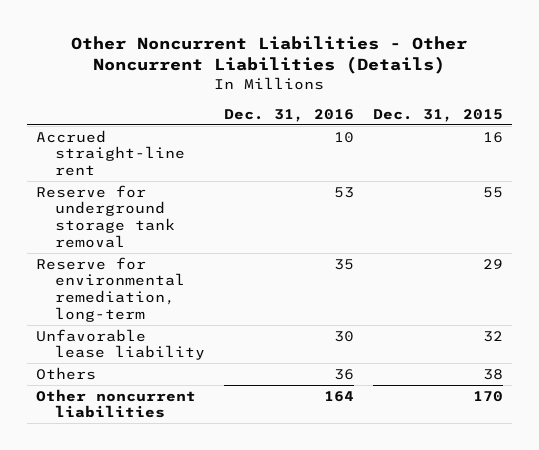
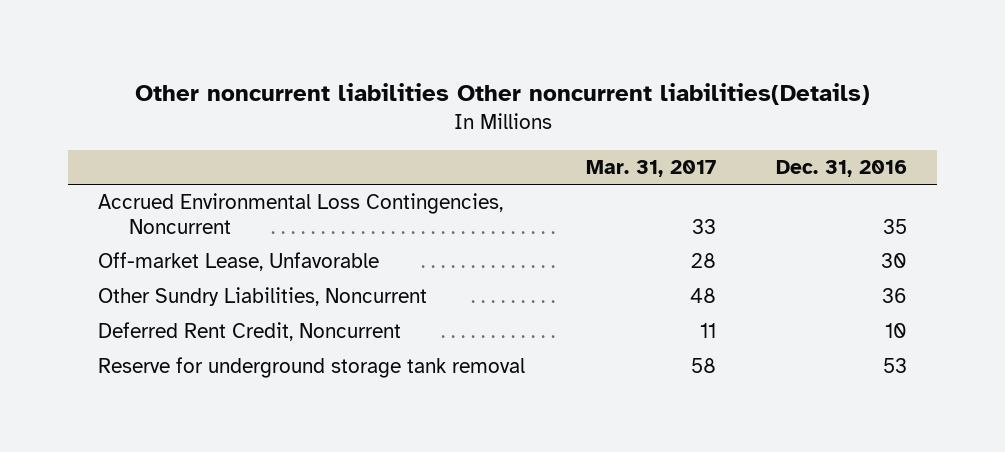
[71,35,468,75] Other Noncurrent Liabilities - Other Noncurrent Liabilities (Details) -> [134,82,870,105] Other noncurrent liabilities Other noncurrent liabilities(Details)
[372,108,503,122] Dec. 31, 2015 -> none
none -> [585,160,716,178] Mar. 31, 2017
none -> [98,193,504,235] Accrued Environmental Loss Contingencies, Noncurrent
none -> [98,252,380,272] Off-market Lease, Unfavorable
none -> [98,287,428,307] Other Sundry Liabilities, Noncurrent
[36,129,186,177] Accrued straight-line rent -> [98,322,402,342] Deferred Rent Credit, Noncurrent
[36,256,186,322] Reserve for environmental remediation, long-term -> none
[36,328,206,361] Unfavorable lease liability -> none
[36,366,97,380] Others -> none
[36,388,197,419] Other noncurrent liabilities -> none

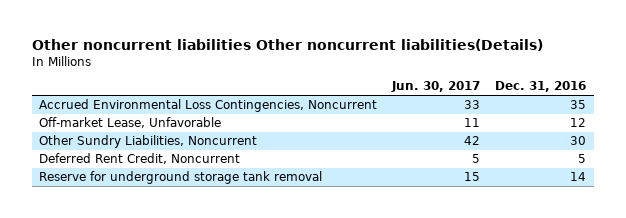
[585,160,716,178] Mar. 31, 2017 -> none
none -> [391,81,481,93] Jun. 30, 2017
[881,253,908,269] 30 -> [570,118,587,128] 12
[882,288,908,304] 36 -> [570,136,587,146] 30
[885,323,908,339] 10 -> [578,154,587,164] 5
[883,358,908,374] 53 -> [570,172,587,182] 14

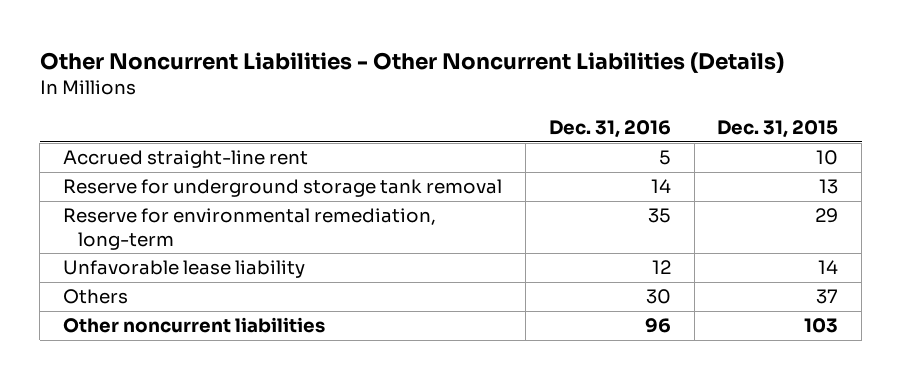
[31,39,543,52] Other noncurrent liabilities Other noncurrent liabilities(Details) -> [39,52,784,74] Other Noncurrent Liabilities - Other Noncurrent Liabilities (Details)
[391,81,481,93] Jun. 30, 2017 -> none
none -> [717,120,839,139] Dec. 31, 2015
[39,99,378,113] Accrued Environmental Loss Contingencies, Noncurrent -> none
[39,117,222,129] Off-market Lease, Unfavorable -> none
[39,135,258,149] Other Sundry Liabilities, Noncurrent -> none
[39,153,241,165] Deferred Rent Credit, Noncurrent -> [63,150,309,169] Accrued straight-line rent
none -> [63,208,437,250] Reserve for environmental remediation, long-term
none -> [63,260,306,279] Unfavorable lease liability
none -> [63,289,129,305] Others
none -> [63,317,326,334] Other noncurrent liabilities

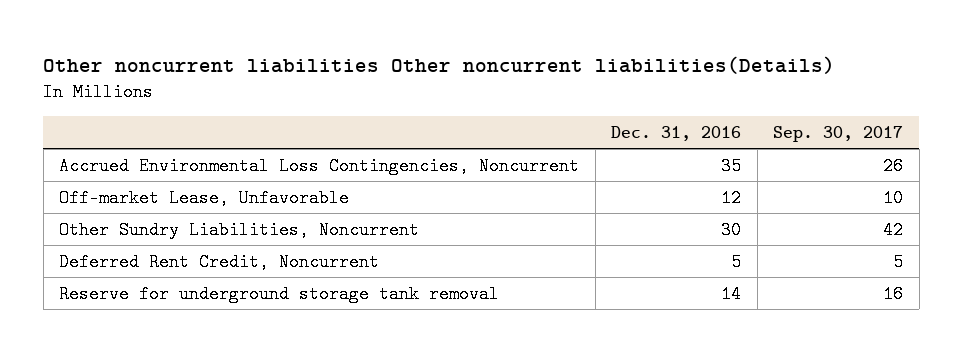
[39,52,784,74] Other Noncurrent Liabilities - Other Noncurrent Liabilities (Details) -> [43,56,836,75] Other noncurrent liabilities Other noncurrent liabilities(Details)
[717,120,839,139] Dec. 31, 2015 -> none
none -> [773,125,904,142] Sep. 30, 2017
none -> [59,156,580,175] Accrued Environmental Loss Contingencies, Noncurrent
none -> [59,188,350,207] Off-market Lease, Unfavorable
none -> [59,220,420,239] Other Sundry Liabilities, Noncurrent
[63,150,309,169] Accrued straight-line rent -> [59,252,380,271] Deferred Rent Credit, Noncurrent
[63,208,437,250] Reserve for environmental remediation, long-term -> none
[63,260,306,279] Unfavorable lease liability -> none
[63,289,129,305] Others -> none
[63,317,326,334] Other noncurrent liabilities -> none

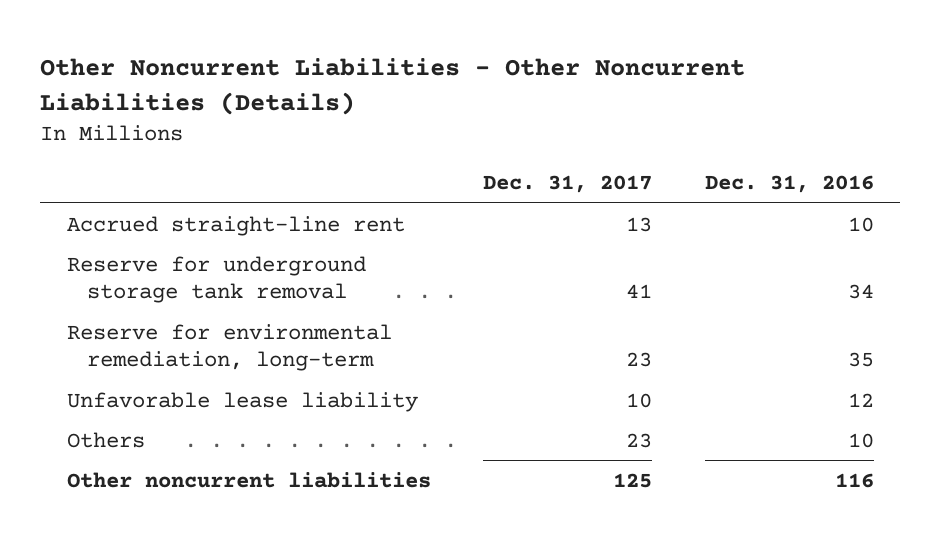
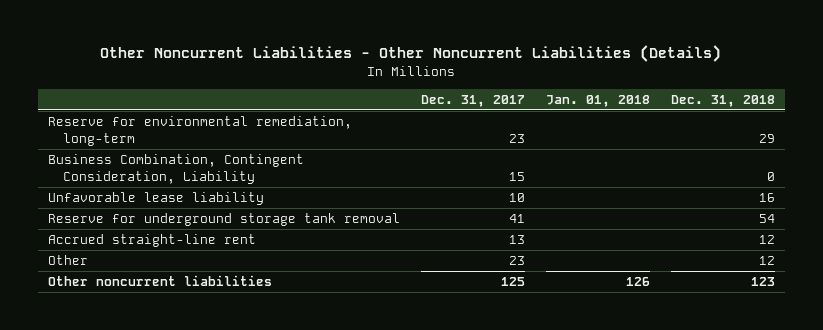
[704,175,874,194] Dec. 31, 2016 -> none
none -> [545,94,650,107] Jan. 01, 2018
none -> [670,94,775,107] Dec. 31, 2018
none -> [48,153,305,184] Business Combination, Contingent Consideration, Liability
[66,255,366,303] Reserve for underground storage tank removal -> [48,212,401,226] Reserve for underground storage tank removal
[66,215,405,236] Accrued straight-line rent -> [48,233,257,247] Accrued straight-line rent
[66,431,145,448] Others -> [48,254,89,265] Other

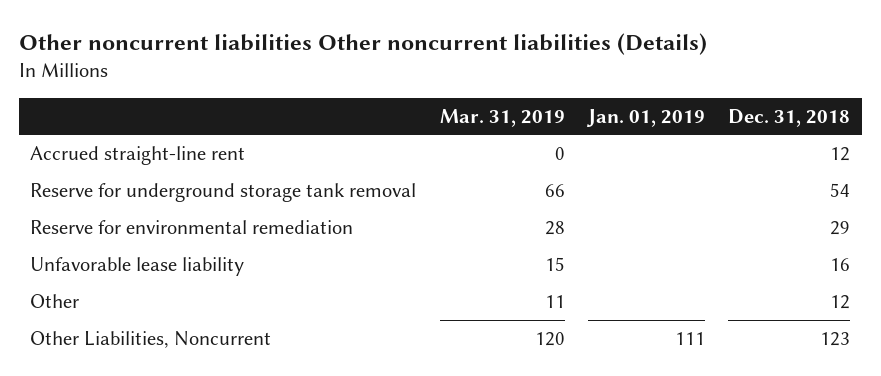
[100,45,722,63] Other Noncurrent Liabilities - Other Noncurrent Liabilities (Details) -> [18,33,707,56] Other noncurrent liabilities Other noncurrent liabilities (Details)
[421,94,526,107] Dec. 31, 2017 -> none
[545,94,650,107] Jan. 01, 2018 -> none
none -> [439,108,565,127] Mar. 31, 2019
none -> [586,108,706,127] Jan. 01, 2019
[48,115,353,146] Reserve for environmental remediation, long-term -> none
[48,153,305,184] Business Combination, Contingent Consideration, Liability -> none
[48,212,401,226] Reserve for underground storage tank removal -> [30,182,417,202] Reserve for underground storage tank removal
none -> [30,219,354,234] Reserve for environmental remediation
[48,191,265,205] Unfavorable lease liability -> [30,256,245,276] Unfavorable lease liability
[48,274,273,286] Other noncurrent liabilities -> [30,330,272,348] Other Liabilities, Noncurrent

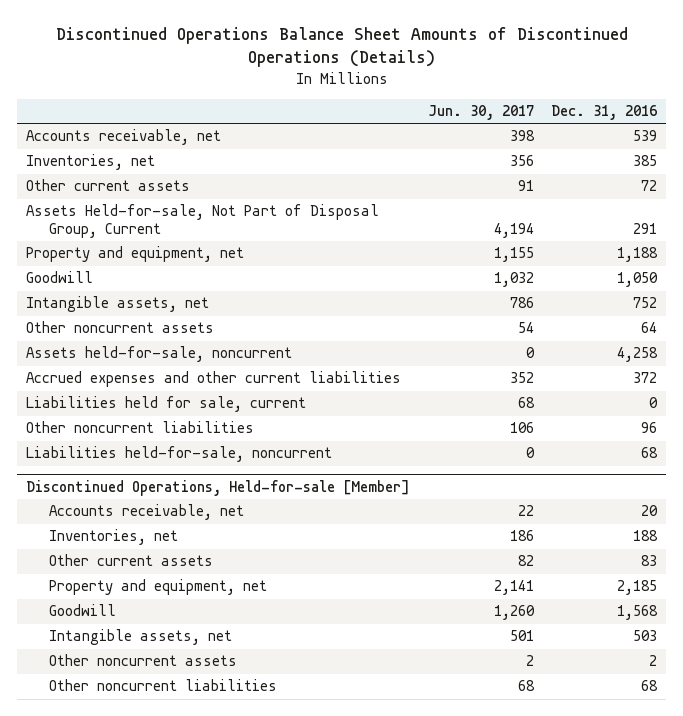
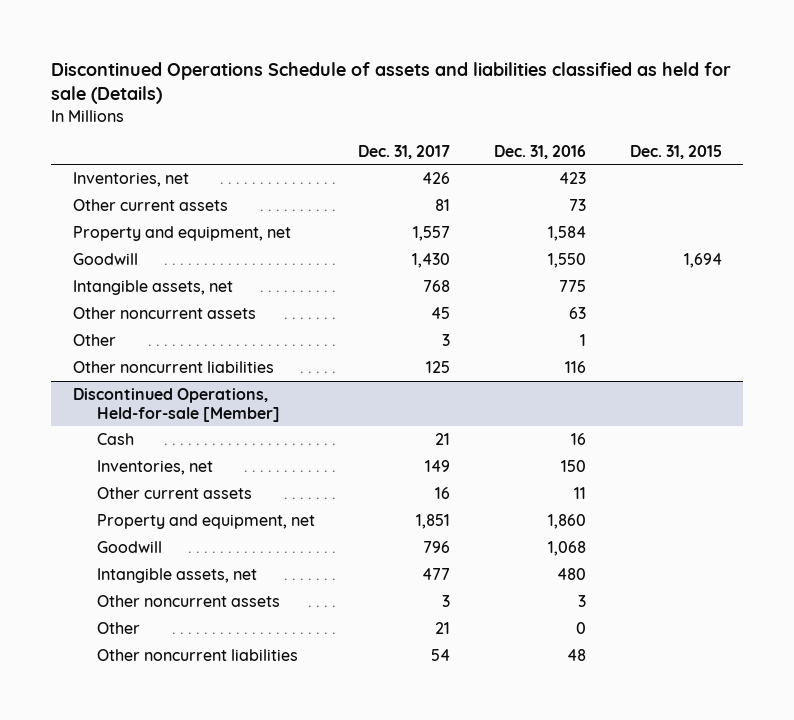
[55,27,628,68] Discontinued Operations Balance Sheet Amounts of Discontinued Operations (Details) -> [50,61,731,105] Discontinued Operations Schedule of assets and liabilities classified as held for sale (Details)
[427,105,534,121] Jun. 30, 2017 -> none
none -> [358,144,451,159] Dec. 31, 2017
none -> [629,144,722,159] Dec. 31, 2015
[25,129,221,146] Accounts receivable, net -> none
[25,204,379,238] Assets Held-for-sale, Not Part of Disposal Group, Current -> none
[25,346,292,363] Assets held-for-sale, noncurrent -> none
[25,371,401,388] Accrued expenses and other current liabilities -> none
[25,396,306,413] Liabilities held for sale, current -> none
[25,446,332,463] Liabilities held-for-sale, noncurrent -> none
[633,155,658,167] 385 -> [558,172,586,185] 423
[641,180,658,192] 72 -> [568,199,586,212] 73
[617,247,659,263] 1,188 -> [547,226,586,242] 1,584
[617,272,659,288] 1,050 -> [547,253,586,269] 1,550
[633,297,658,309] 752 -> [558,280,586,293] 775
[641,322,658,334] 64 -> [568,307,586,320] 63
none -> [72,334,116,347] Other
[641,422,658,434] 96 -> [564,361,586,374] 116
[49,504,245,521] Accounts receivable, net -> none
none -> [96,433,134,446] Cash
[633,530,659,542] 188 -> [560,460,586,473] 150
[641,555,658,567] 83 -> [573,487,586,500] 11
[617,580,658,596] 2,185 -> [547,514,586,530] 1,860
[617,605,659,621] 1,568 -> [547,541,586,557] 1,068
[633,630,658,642] 503 -> [556,568,586,581] 480
[649,655,658,667] 2 -> [577,595,586,608] 3
none -> [96,622,140,635] Other
[641,680,659,692] 68 -> [566,649,586,662] 48

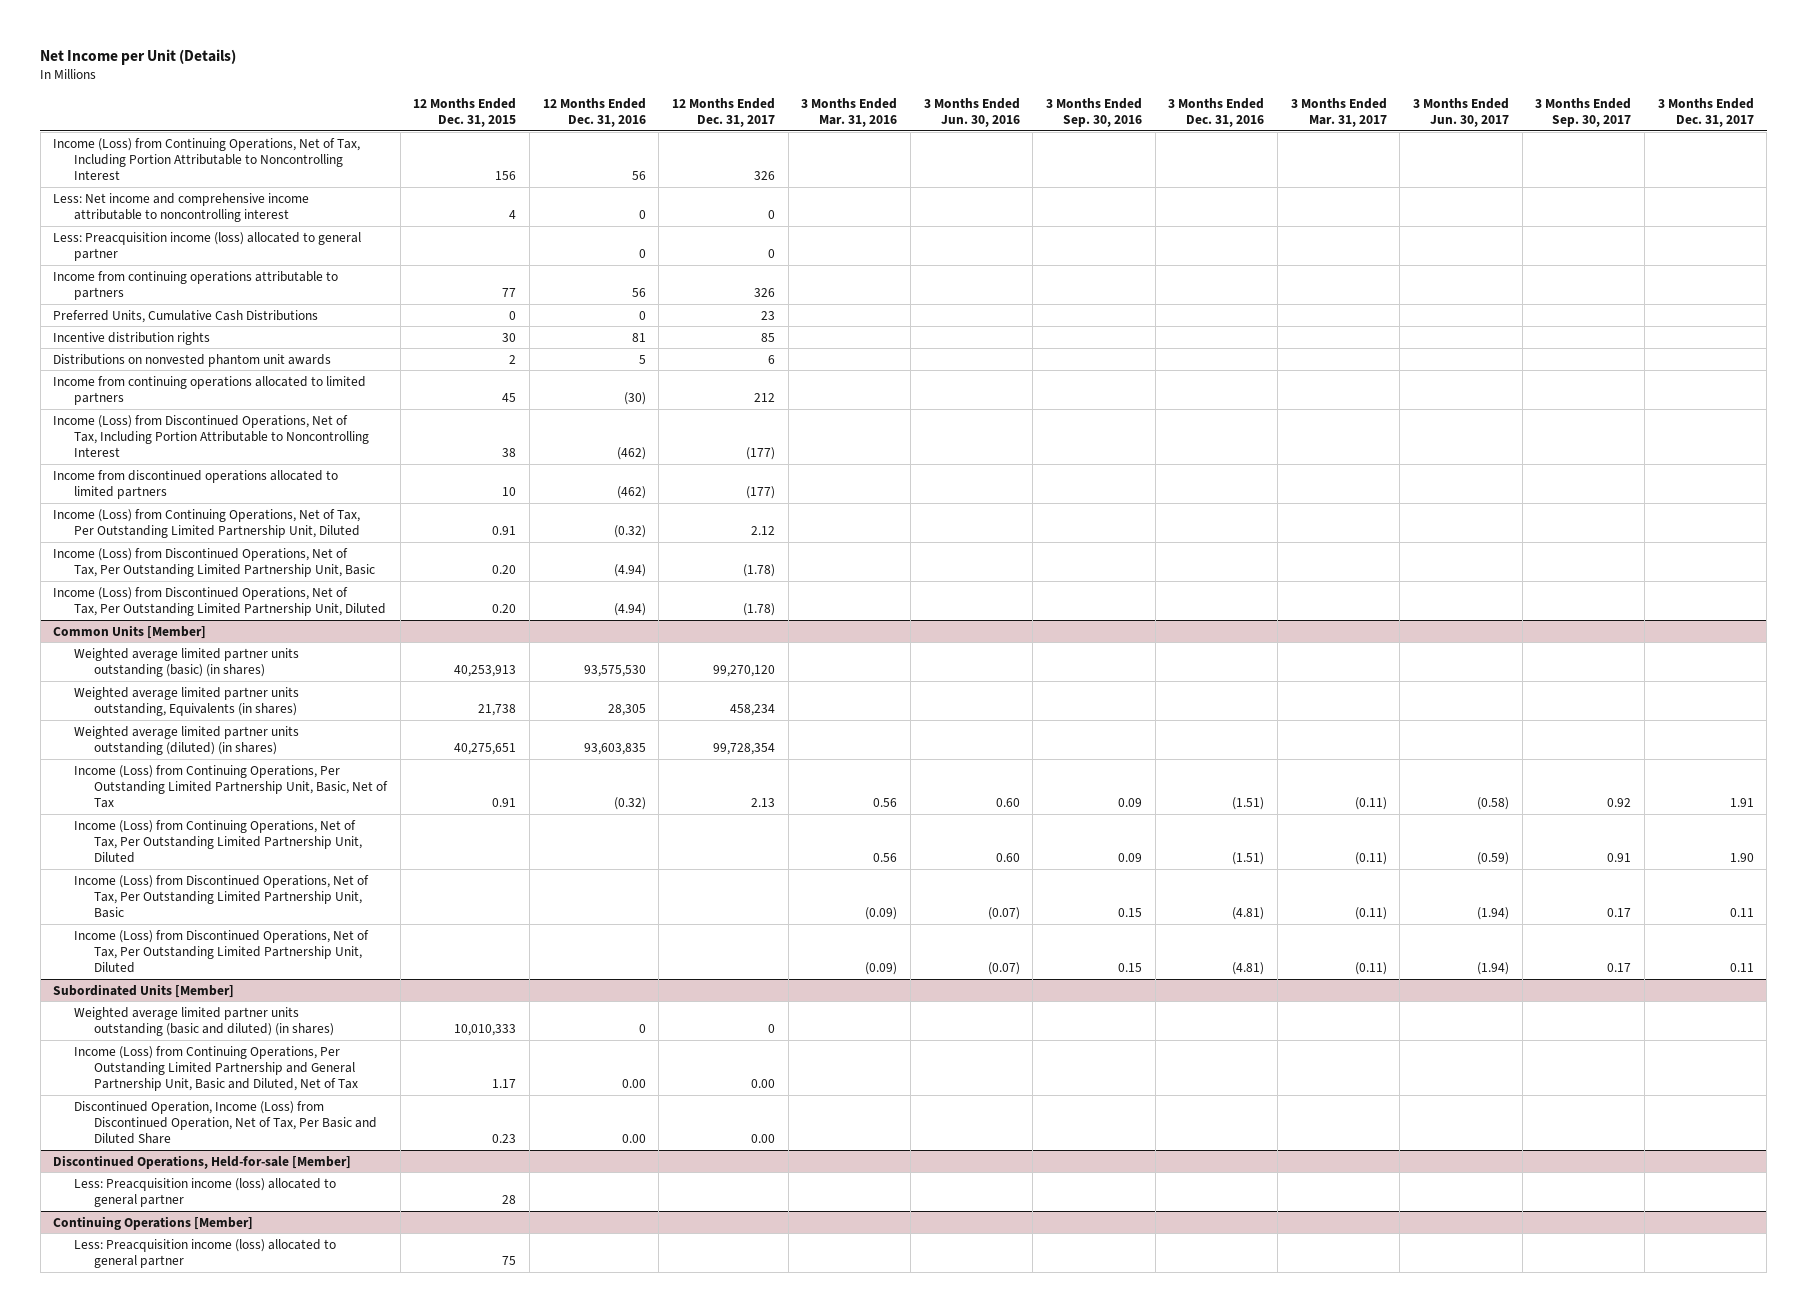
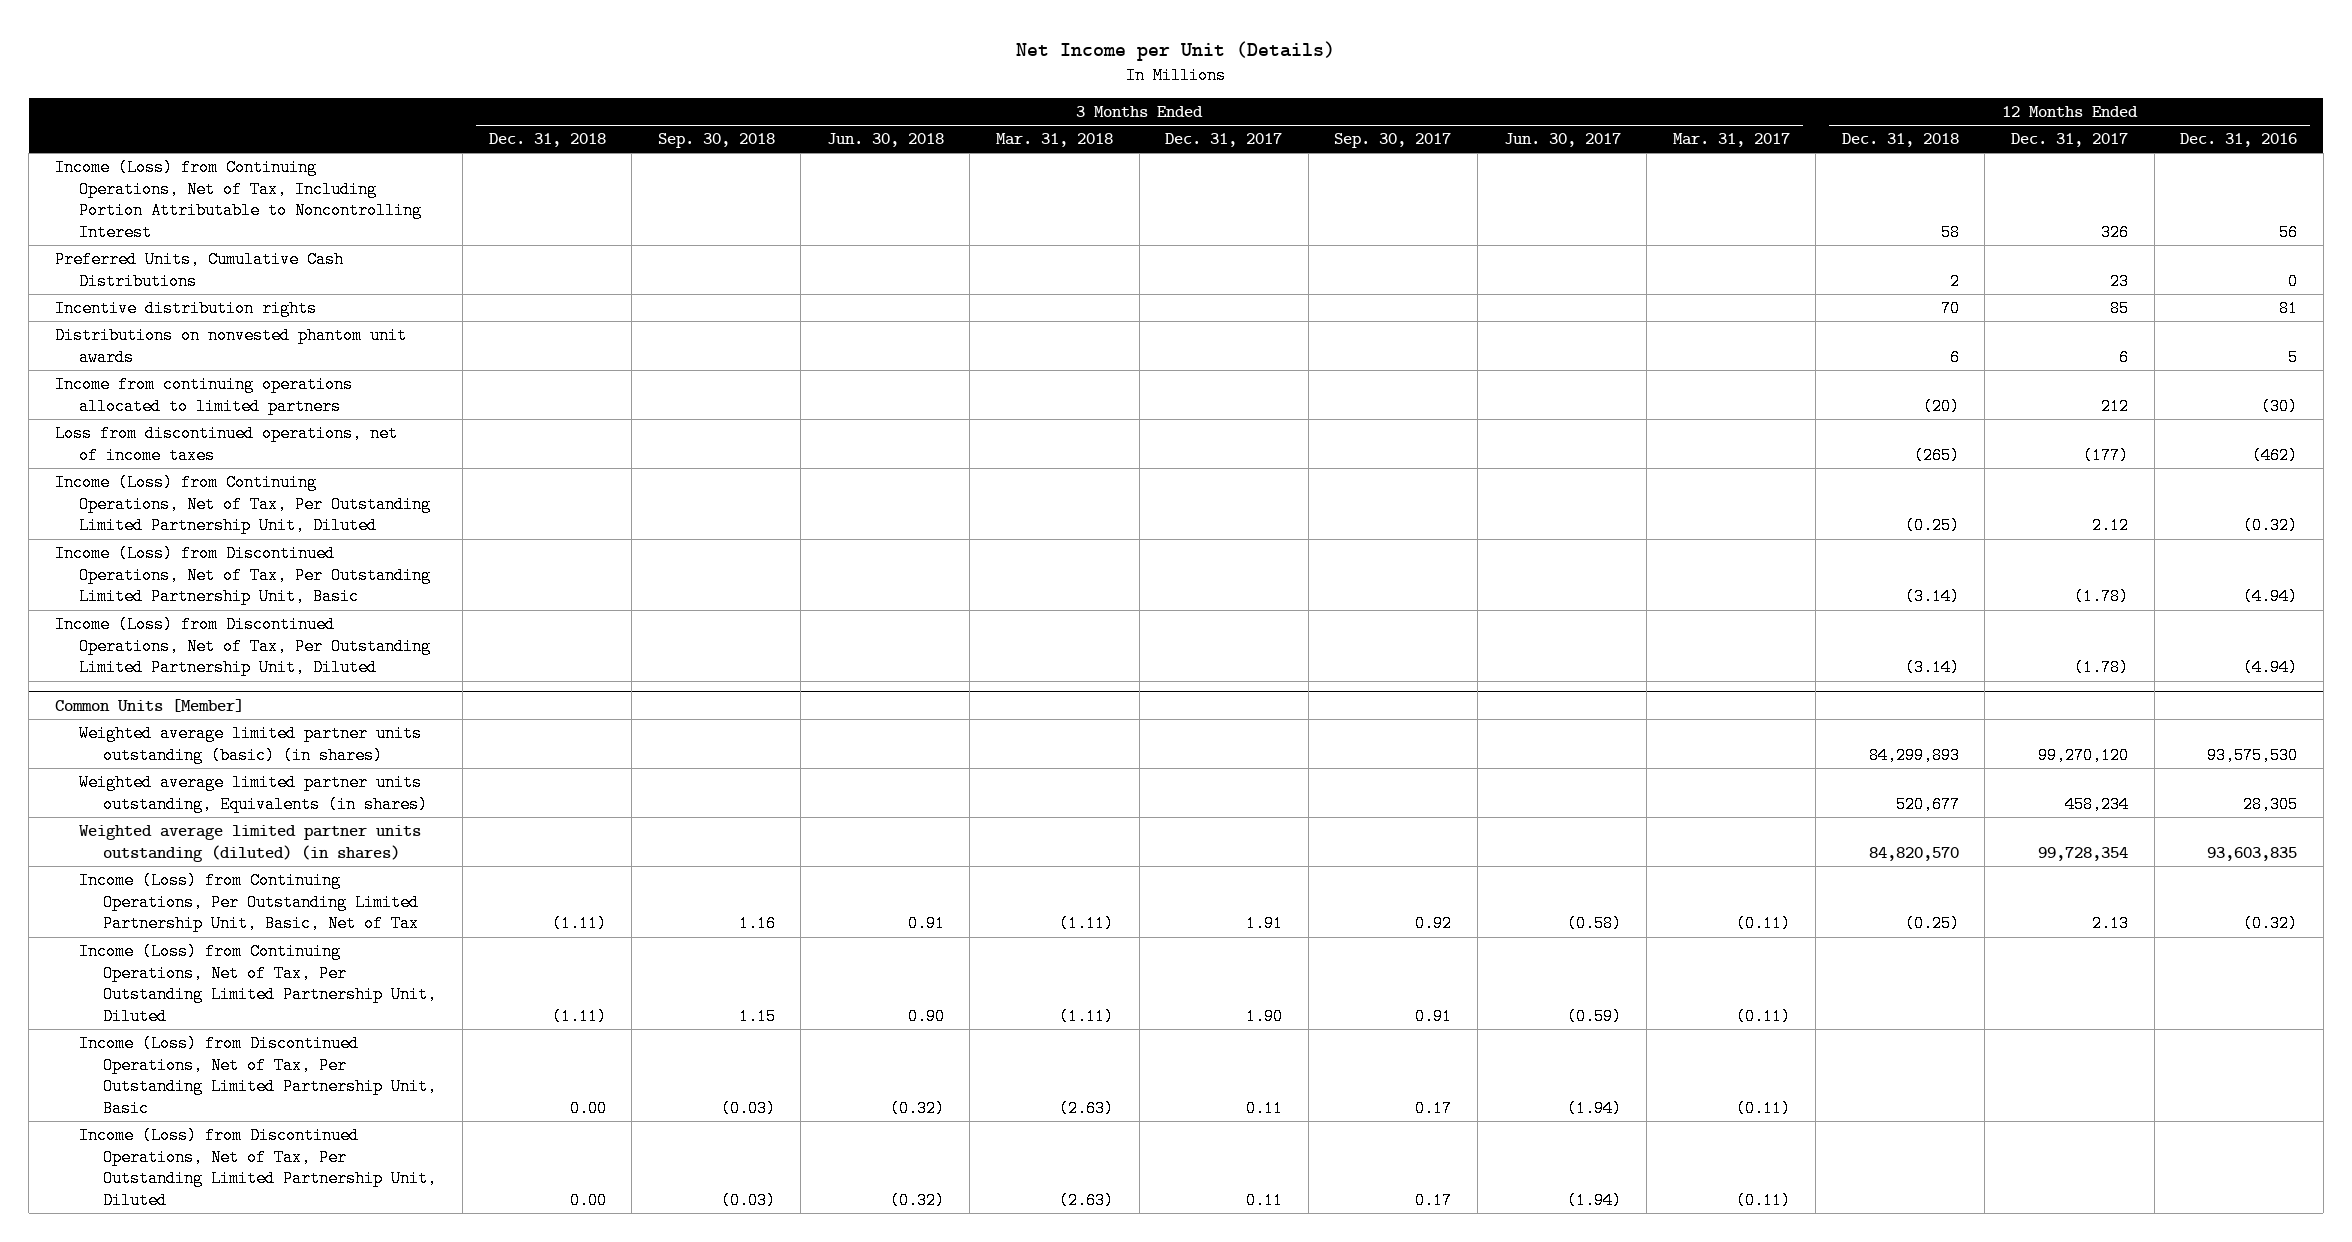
[413,97,517,127] 12 Months Ended Dec. 31, 2015 -> none
[801,97,898,127] 3 Months Ended Mar. 31, 2016 -> none
[923,97,1020,127] 3 Months Ended Jun. 30, 2016 -> none
[1046,97,1143,127] 3 Months Ended Sep. 30, 2016 -> none
[1168,97,1265,127] 3 Months Ended Dec. 31, 2016 -> none
none -> [488,132,606,147] Dec. 31, 2018
none -> [657,132,775,148] Sep. 30, 2018
none -> [826,132,944,147] Jun. 30, 2018
none -> [996,132,1114,147] Mar. 31, 2018
none -> [1841,132,1959,147] Dec. 31, 2018
[53,192,310,222] Less: Net income and comprehensive income attributable to noncontrolling interest -> none
[53,231,362,261] Less: Preacquisition income (loss) allocated to general partner -> none
[53,270,339,300] Income from continuing operations attributable to partners -> none
[53,469,339,499] Income from discontinued operations allocated to limited partners -> none
[53,414,369,457] Income (Loss) from Discontinued Operations, Net of Tax, Including Portion Attributable to Noncontrolling Interest -> [55,424,399,464] Loss from discontinued operations, net of income taxes
[53,983,235,998] Subordinated Units [Member] -> none
[73,1006,335,1036] Weighted average limited partner units outstanding (basic and diluted) (in shares) -> none
[73,1045,359,1091] Income (Loss) from Continuing Operations, Per Outstanding Limited Partnership and General Partnership Unit, Basic and Diluted, Net of Tax -> none
[73,1100,378,1144] Discontinued Operation, Income (Loss) from Discontinued Operation, Net of Tax, Per Basic and Diluted Share -> none
[53,1154,352,1169] Discontinued Operations, Held-for-sale [Member] -> none
[73,1177,336,1207] Less: Preacquisition income (loss) allocated to general partner -> none
[53,1215,254,1230] Continuing Operations [Member] -> none
[73,1238,336,1268] Less: Preacquisition income (loss) allocated to general partner -> none

